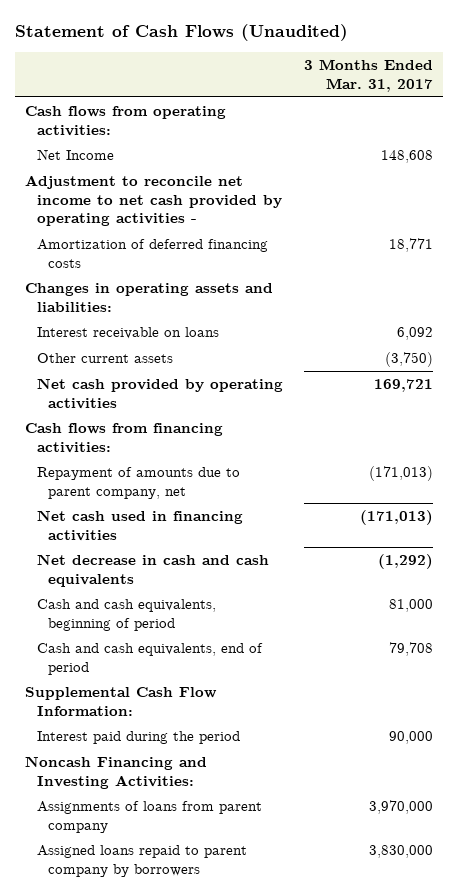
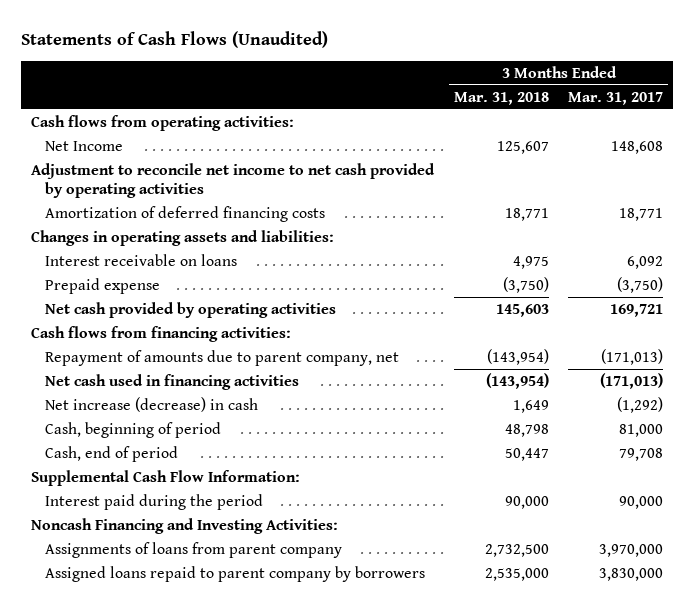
[14,24,348,42] Statement of Cash Flows (Unaudited) -> [21,31,329,49] Statements of Cash Flows (Unaudited)
none -> [453,91,549,105] Mar. 31, 2018
[24,175,282,227] Adjustment to reconcile net income to net cash provided by operating activities - -> [31,162,436,198] Adjustment to reconcile net income to net cash provided by operating activities
[36,353,173,364] Other current assets -> [45,277,161,294] Prepaid expense
[36,554,269,587] Net decrease in cash and cash equivalents -> [45,396,259,412] Net increase (decrease) in cash
[36,599,216,631] Cash and cash equivalents, beginning of period -> [45,421,222,438] Cash, beginning of period
[36,643,263,675] Cash and cash equivalents, end of period -> [45,445,179,462] Cash, end of period

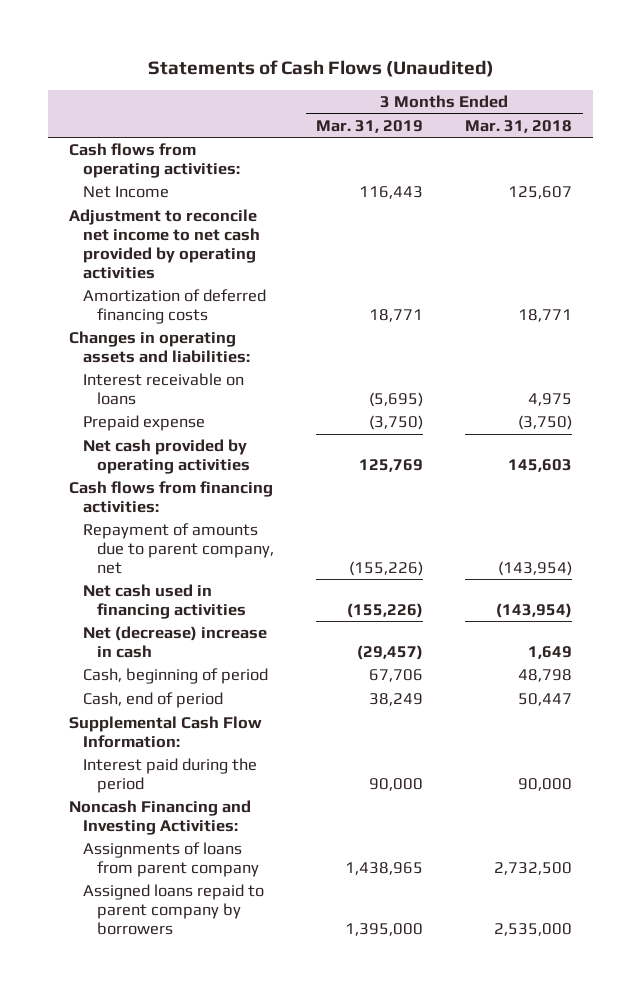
[568,91,664,105] Mar. 31, 2017 -> none
none -> [316,119,424,133] Mar. 31, 2019
[45,396,259,412] Net increase (decrease) in cash -> [83,626,268,659] Net (decrease) increase in cash

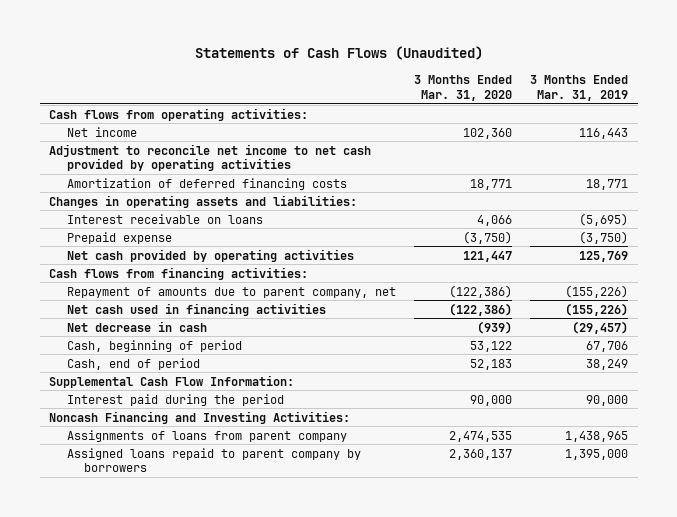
[465,119,573,133] Mar. 31, 2018 -> none
none -> [413,74,512,101] 3 Months Ended Mar. 31, 2020
[83,186,170,199] Net Income -> [66,126,137,137] Net income
[83,626,268,659] Net (decrease) increase in cash -> [66,320,207,332] Net decrease in cash

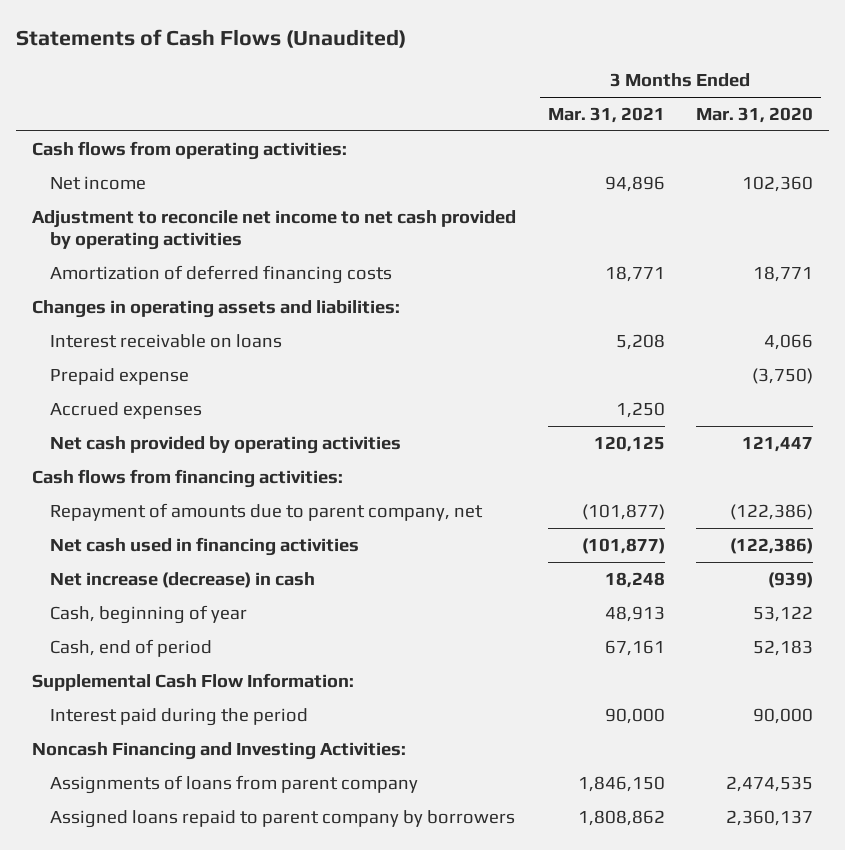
[530,74,629,101] 3 Months Ended Mar. 31, 2019 -> none
none -> [547,107,665,124] Mar. 31, 2021
none -> [50,401,203,419] Accrued expenses
[66,320,207,332] Net decrease in cash -> [50,571,316,588] Net increase (decrease) in cash
[66,339,242,352] Cash, beginning of period -> [50,604,248,624] Cash, beginning of year

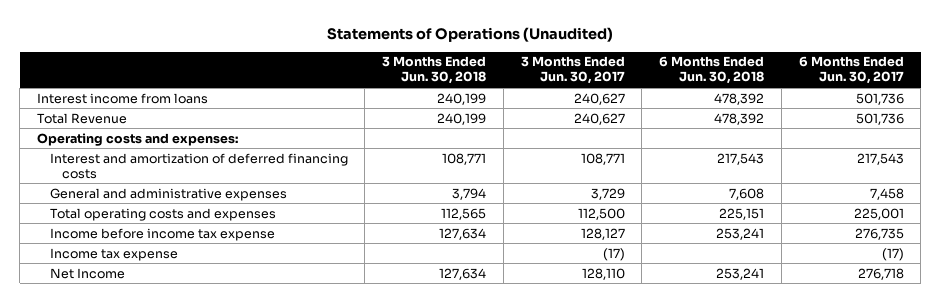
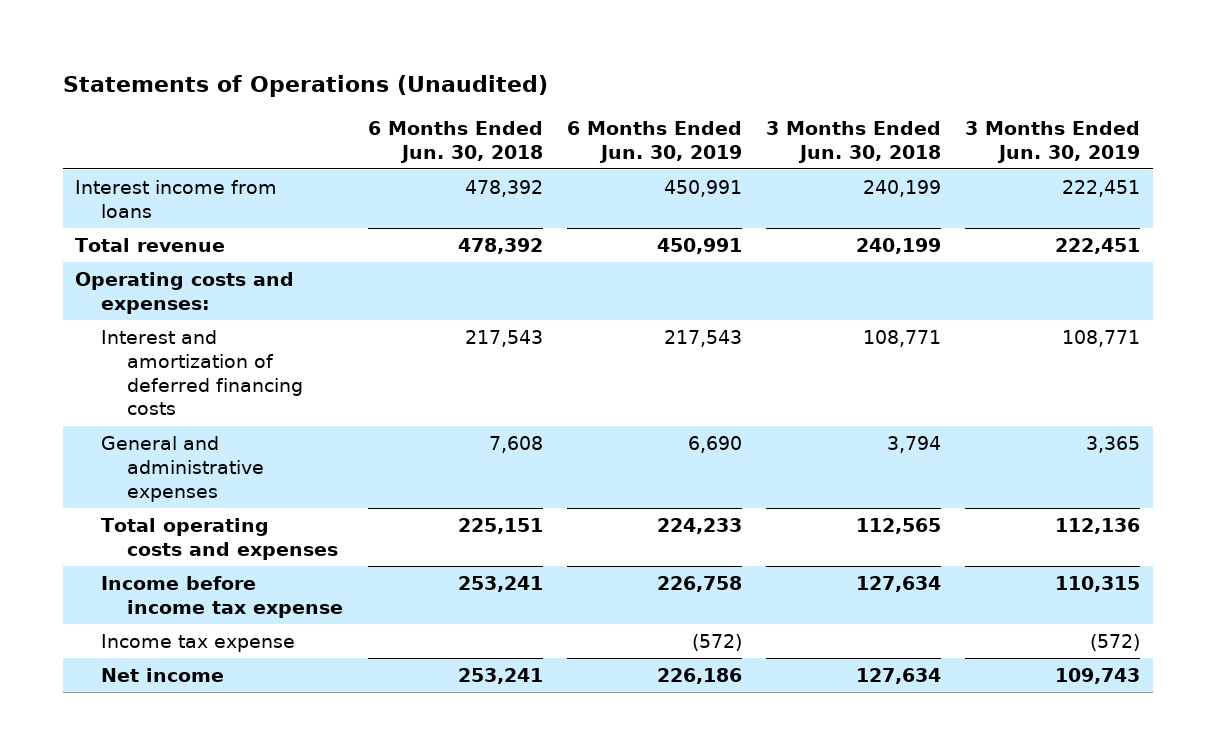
[520,56,625,85] 3 Months Ended Jun. 30, 2017 -> none
[798,56,904,85] 6 Months Ended Jun. 30, 2017 -> none
none -> [566,120,742,163] 6 Months Ended Jun. 30, 2019
none -> [965,120,1141,163] 3 Months Ended Jun. 30, 2019
[36,112,127,124] Total Revenue -> [75,237,226,252] Total revenue
[49,267,125,279] Net Income -> [101,667,225,682] Net income

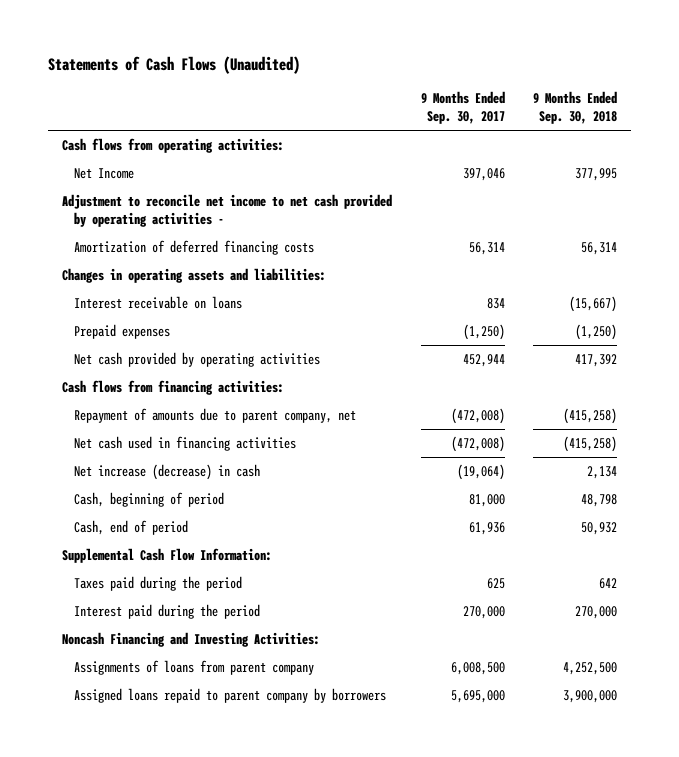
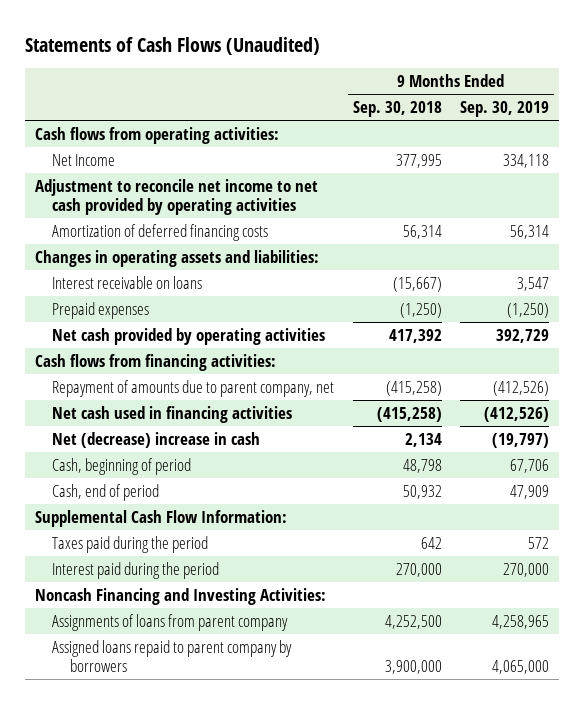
[420,90,505,125] 9 Months Ended Sep. 30, 2017 -> none
none -> [460,101,550,118] Sep. 30, 2019
[62,193,393,228] Adjustment to reconcile net income to net cash provided by operating activities - -> [34,178,318,216] Adjustment to reconcile net income to net cash provided by operating activities
[73,463,260,480] Net increase (decrease) in cash -> [52,431,261,448] Net (decrease) increase in cash

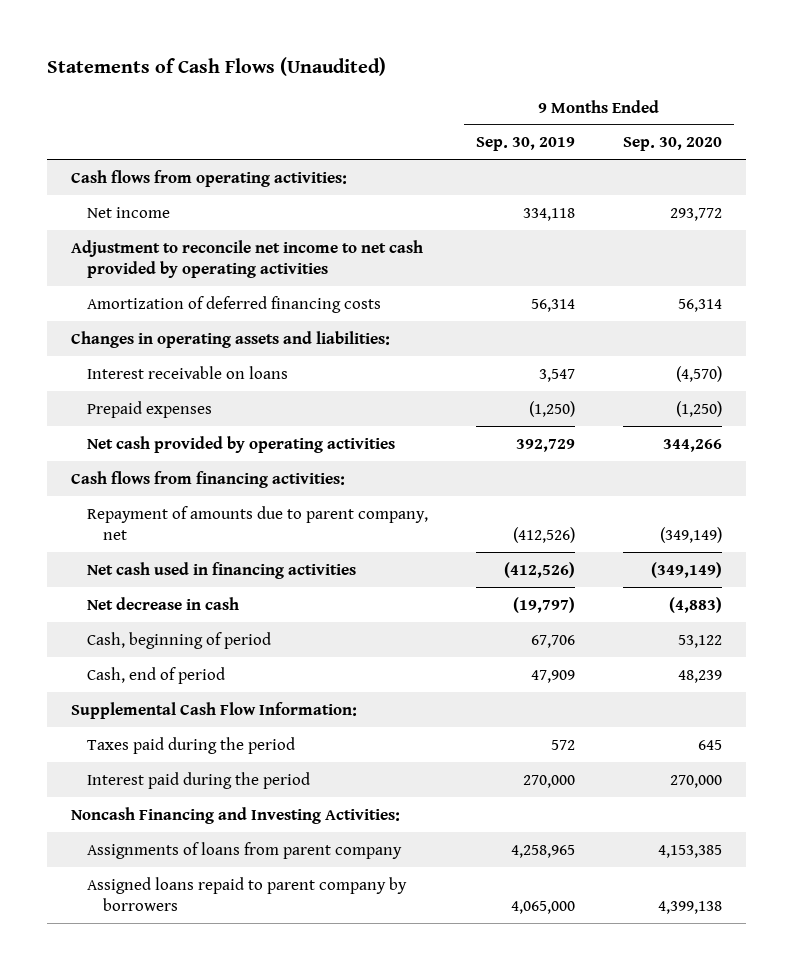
[352,101,442,118] Sep. 30, 2018 -> none
none -> [623,137,723,152] Sep. 30, 2020
[52,153,116,166] Net Income -> [87,206,171,218] Net income
[52,431,261,448] Net (decrease) increase in cash -> [87,596,240,610] Net decrease in cash

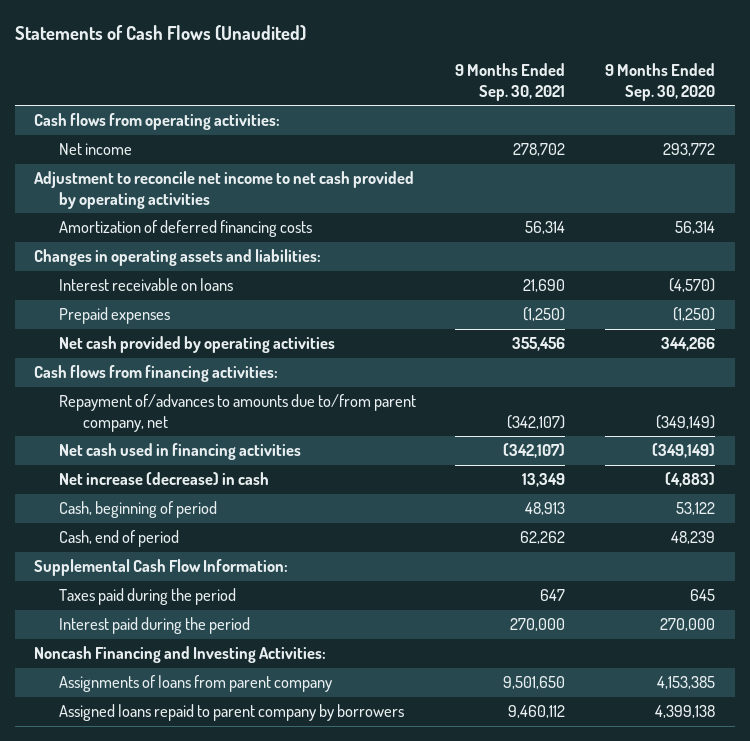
[476,137,576,152] Sep. 30, 2019 -> none
none -> [455,63,566,101] 9 Months Ended Sep. 30, 2021
[87,505,429,541] Repayment of amounts due to parent company, net -> [58,394,416,432] Repayment of/advances to amounts due to/from parent company, net
[87,596,240,610] Net decrease in cash -> [58,472,269,486] Net increase (decrease) in cash

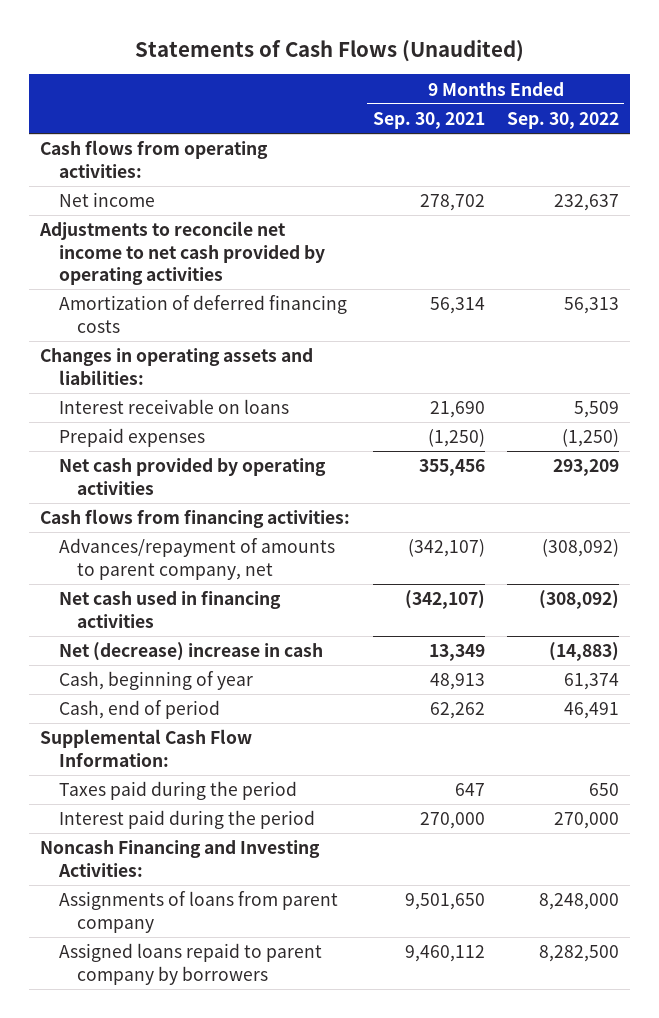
[605,63,716,101] 9 Months Ended Sep. 30, 2020 -> none
none -> [506,111,619,129] Sep. 30, 2022
[34,171,415,209] Adjustment to reconcile net income to net cash provided by operating activities -> [39,221,325,286] Adjustments to reconcile net income to net cash provided by operating activities
[58,394,416,432] Repayment of/advances to amounts due to/from parent company, net -> [58,538,335,580] Advances/repayment of amounts to parent company, net
[58,472,269,486] Net increase (decrease) in cash -> [58,642,323,662] Net (decrease) increase in cash
[58,501,217,519] Cash, beginning of period -> [58,671,253,691] Cash, beginning of year

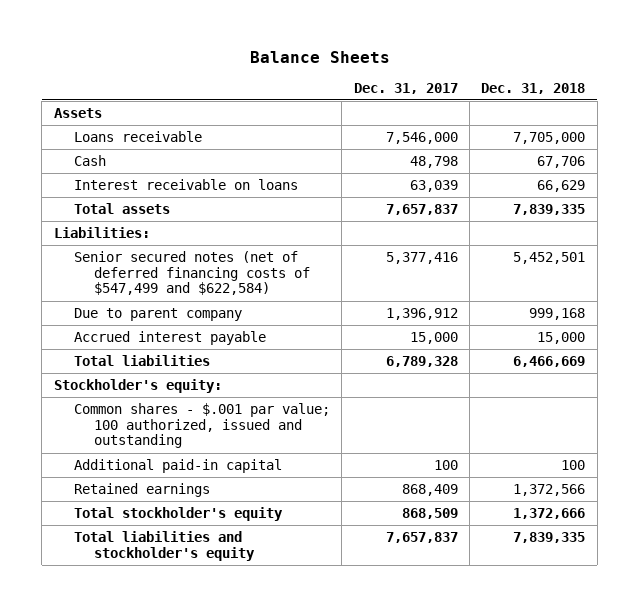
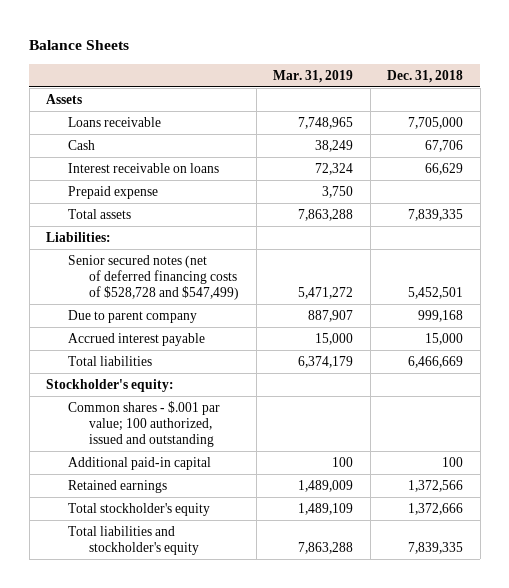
[353,82,458,94] Dec. 31, 2017 -> none
none -> [273,69,354,83] Mar. 31, 2019
none -> [67,185,158,199] Prepaid expense
[73,250,310,296] Senior secured notes (net of deferred financing costs of $547,499 and $622,584) -> [67,254,240,301] Senior secured notes (net of deferred financing costs of $528,728 and $547,499)

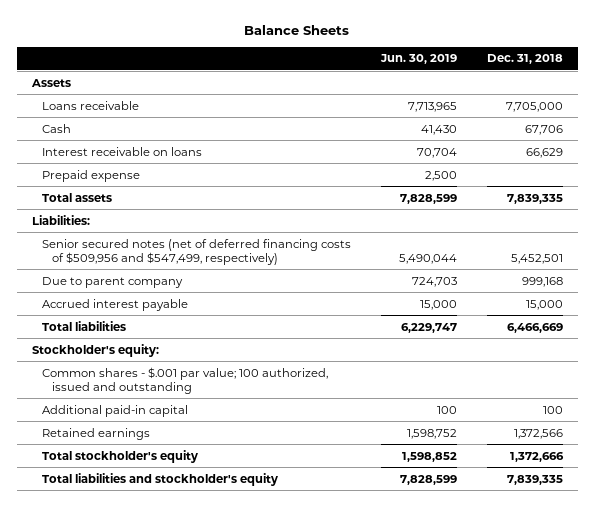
[273,69,354,83] Mar. 31, 2019 -> none
none -> [379,54,457,65] Jun. 30, 2019
[67,254,240,301] Senior secured notes (net of deferred financing costs of $528,728 and $547,499) -> [41,238,351,265] Senior secured notes (net of deferred financing costs of $509,956 and $547,499, respectively)

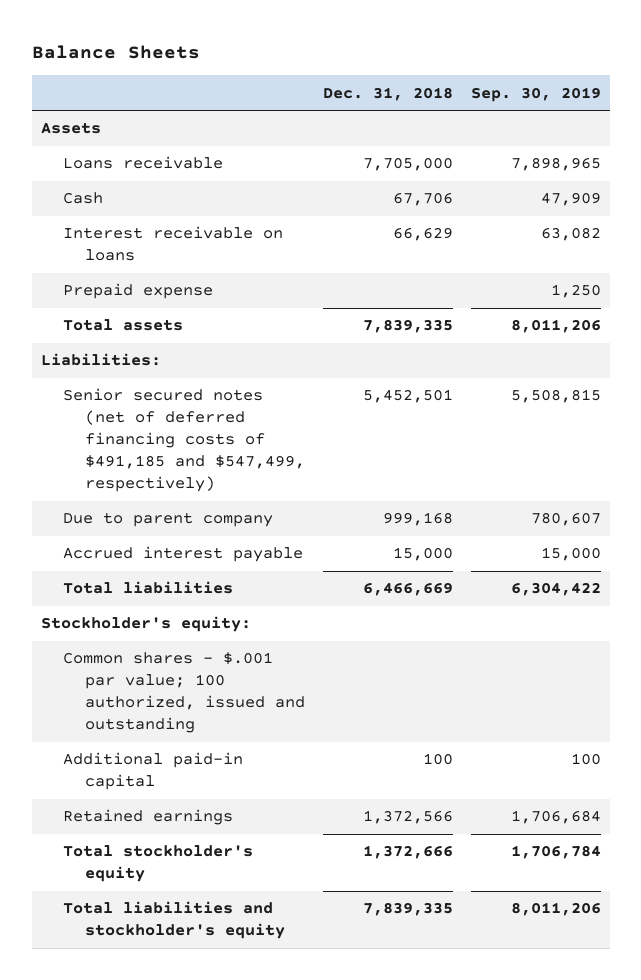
[379,54,457,65] Jun. 30, 2019 -> none
none -> [470,86,601,102] Sep. 30, 2019
[41,238,351,265] Senior secured notes (net of deferred financing costs of $509,956 and $547,499, respectively) -> [62,388,306,493] Senior secured notes (net of deferred financing costs of $491,185 and $547,499, respectively)

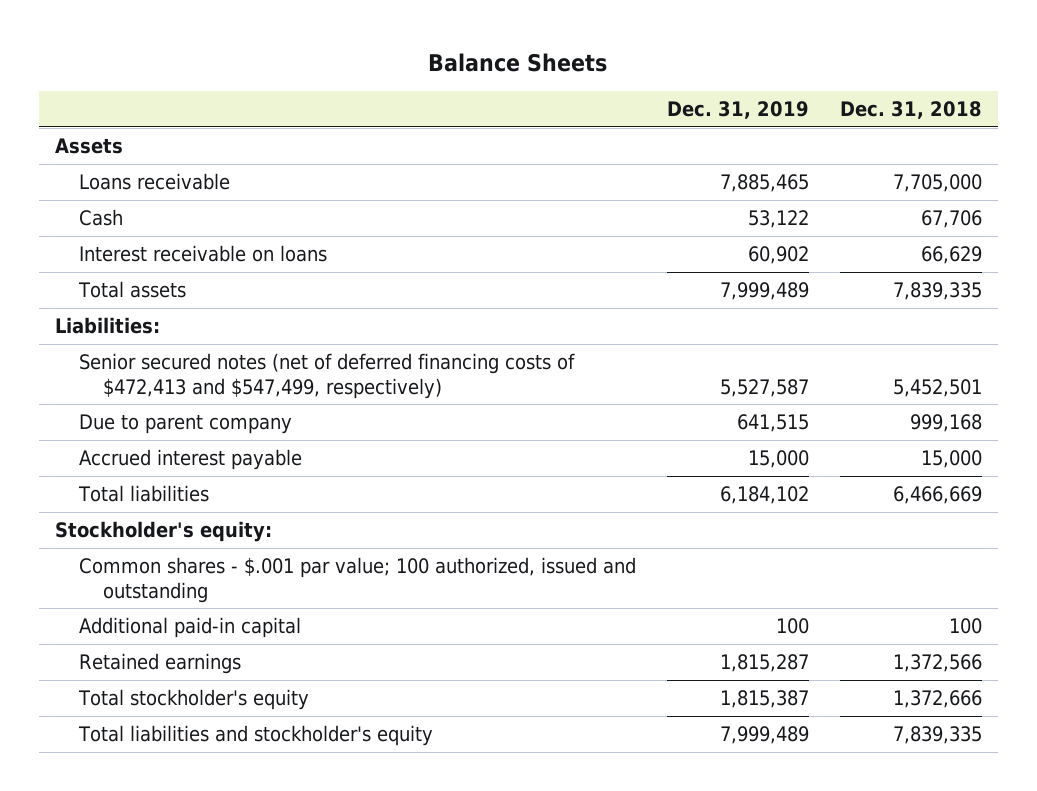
[470,86,601,102] Sep. 30, 2019 -> none
none -> [667,101,810,120] Dec. 31, 2019
[62,283,213,300] Prepaid expense -> none
[62,388,306,493] Senior secured notes (net of deferred financing costs of $491,185 and $547,499, respectively) -> [79,353,576,399] Senior secured notes (net of deferred financing costs of $472,413 and $547,499, respectively)

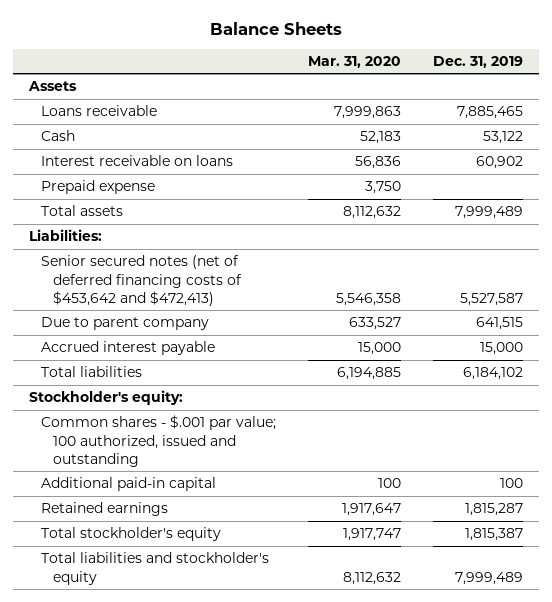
[840,101,983,120] Dec. 31, 2018 -> none
none -> [308,56,402,69] Mar. 31, 2020
none -> [41,180,156,195] Prepaid expense
[79,353,576,399] Senior secured notes (net of deferred financing costs of $472,413 and $547,499, respectively) -> [41,255,243,307] Senior secured notes (net of deferred financing costs of $453,642 and $472,413)

